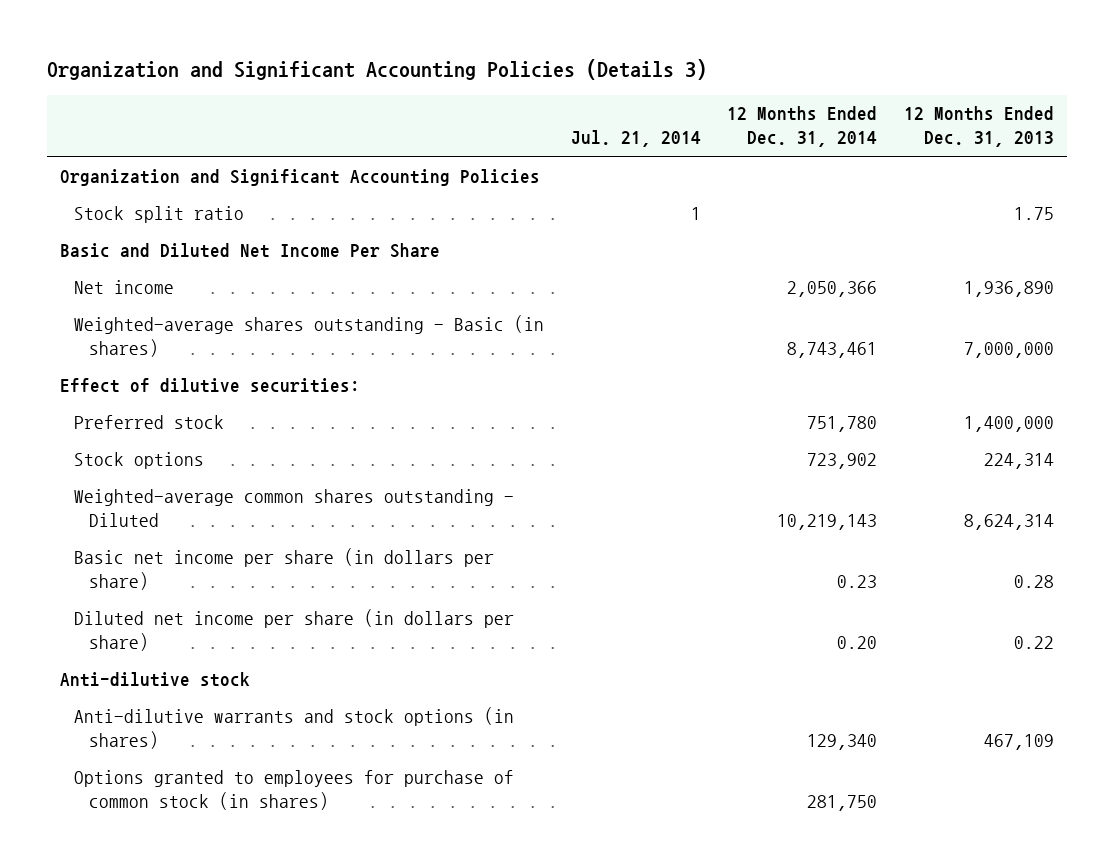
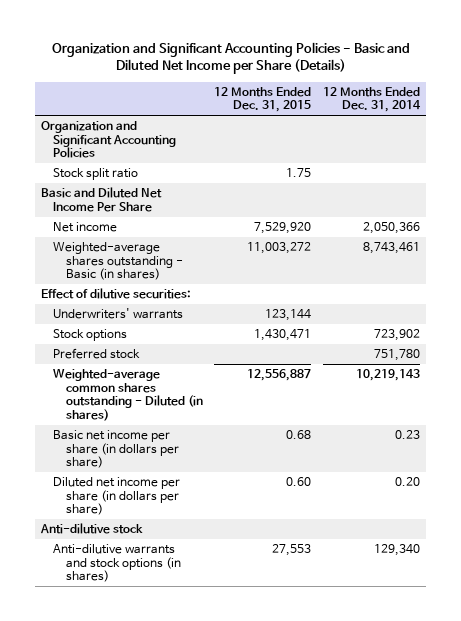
[47,59,708,81] Organization and Significant Accounting Policies (Details 3) -> [51,41,410,75] Organization and Significant Accounting Policies - Basic and Diluted Net Income per Share (Details)
[570,130,701,148] Jul. 21, 2014 -> none
[903,106,1054,148] 12 Months Ended Dec. 31, 2013 -> none
none -> [214,86,312,113] 12 Months Ended Dec. 31, 2015
none -> [53,308,184,320] Underwriters' warrants
[74,414,225,429] Preferred stock -> [53,348,141,360] Preferred stock
[74,488,515,527] Weighted-average common shares outstanding - Diluted -> [53,369,203,421] Weighted-average common shares outstanding - Diluted (in shares)
[74,769,515,810] Options granted to employees for purchase of common stock (in shares) -> none

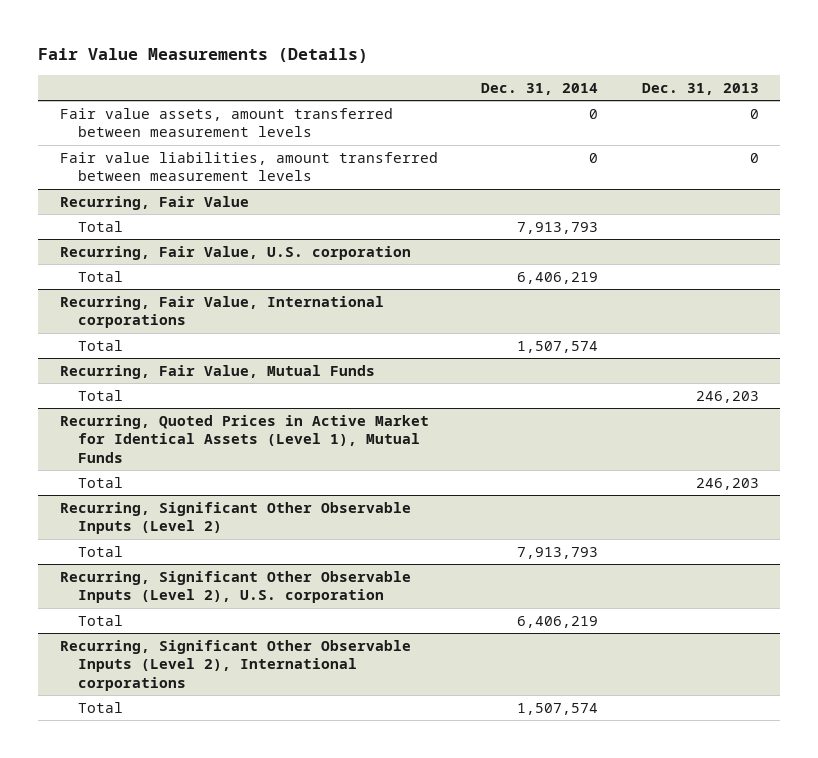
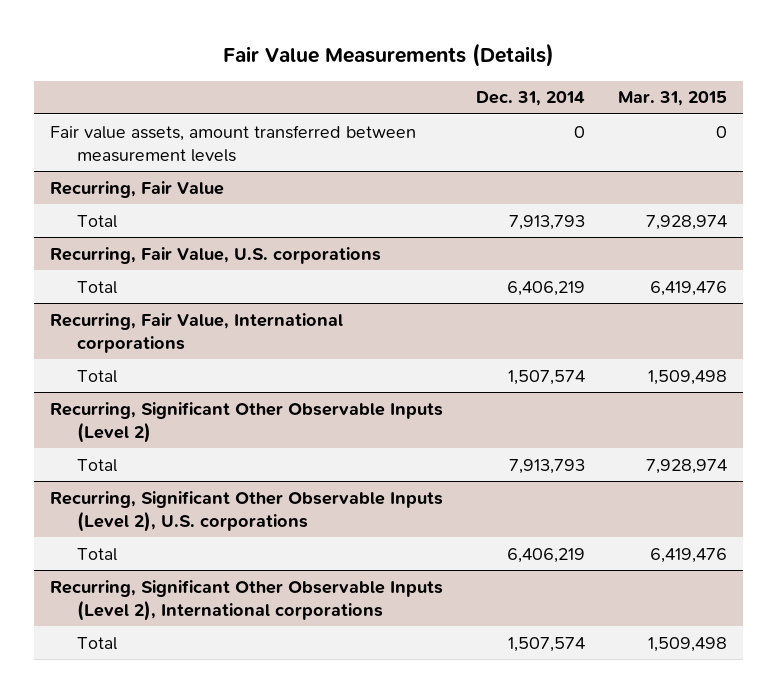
[641,82,759,95] Dec. 31, 2013 -> none
none -> [617,91,727,107] Mar. 31, 2015
[59,151,438,182] Fair value liabilities, amount transferred between measurement levels -> none
[59,245,411,260] Recurring, Fair Value, U.S. corporation -> [50,246,382,264] Recurring, Fair Value, U.S. corporations
[59,364,375,379] Recurring, Fair Value, Mutual Funds -> none
[77,389,123,401] Total -> none
[59,414,429,463] Recurring, Quoted Prices in Active Market for Identical Assets (Level 1), Mutual Funds -> none
[77,476,123,488] Total -> none
[59,570,411,604] Recurring, Significant Other Observable Inputs (Level 2), U.S. corporation -> [50,490,444,533] Recurring, Significant Other Observable Inputs (Level 2), U.S. corporations

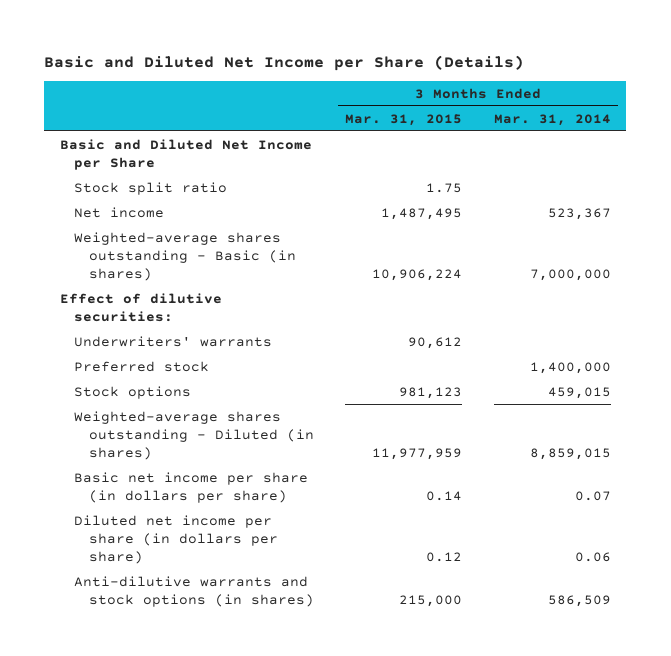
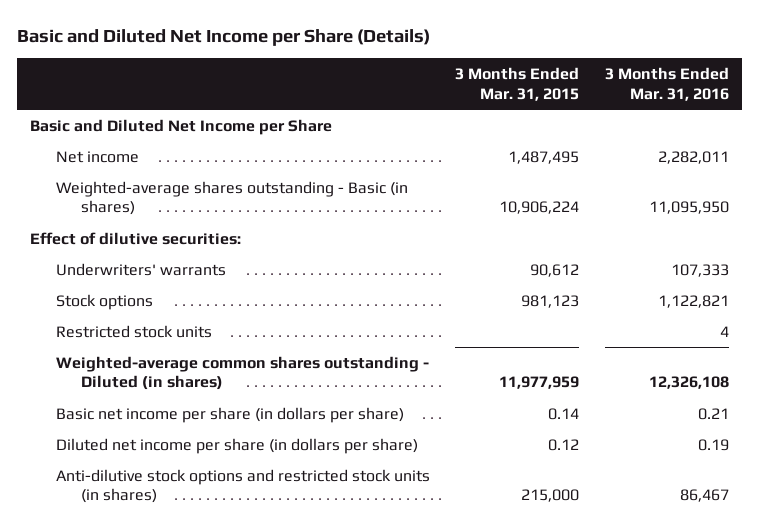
[493,113,611,126] Mar. 31, 2014 -> none
none -> [604,67,729,101] 3 Months Ended Mar. 31, 2016
[74,181,228,195] Stock split ratio -> none
[74,360,210,372] Preferred stock -> none
none -> [55,324,212,338] Restricted stock units
[74,410,315,460] Weighted-average shares outstanding - Diluted (in shares) -> [55,355,429,391] Weighted-average common shares outstanding - Diluted (in shares)
[74,575,315,607] Anti-dilutive warrants and stock options (in shares) -> [55,468,430,504] Anti-dilutive stock options and restricted stock units (in shares)

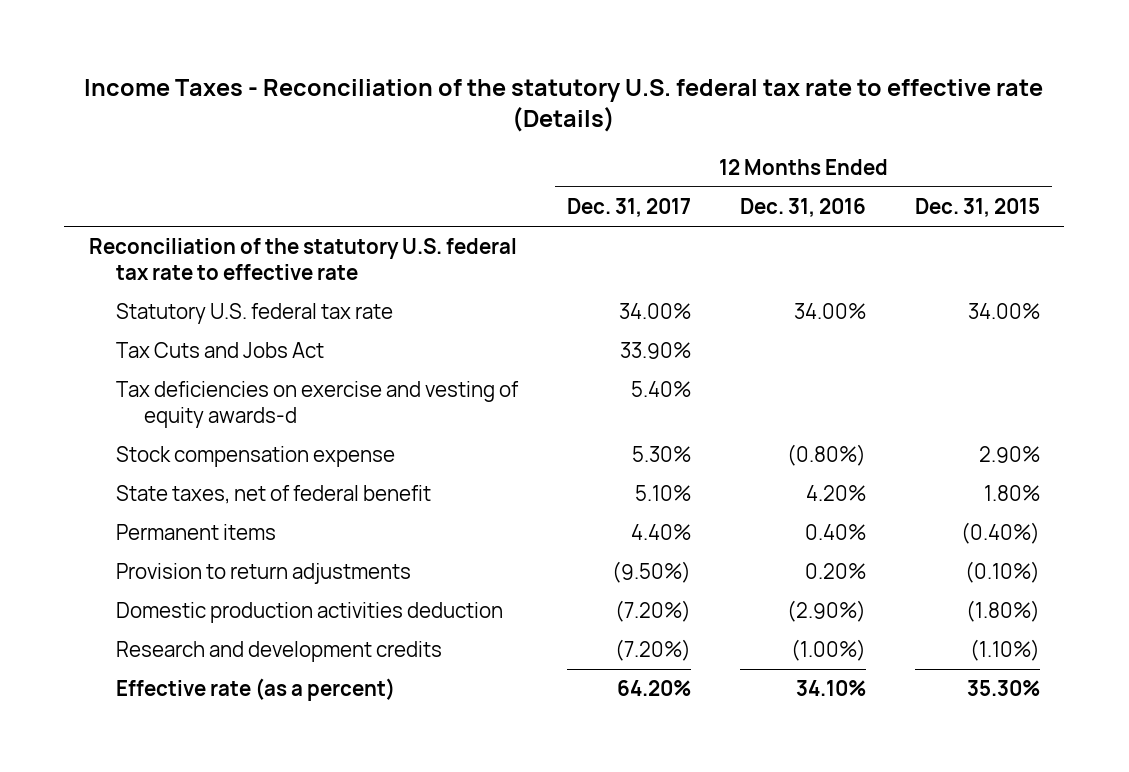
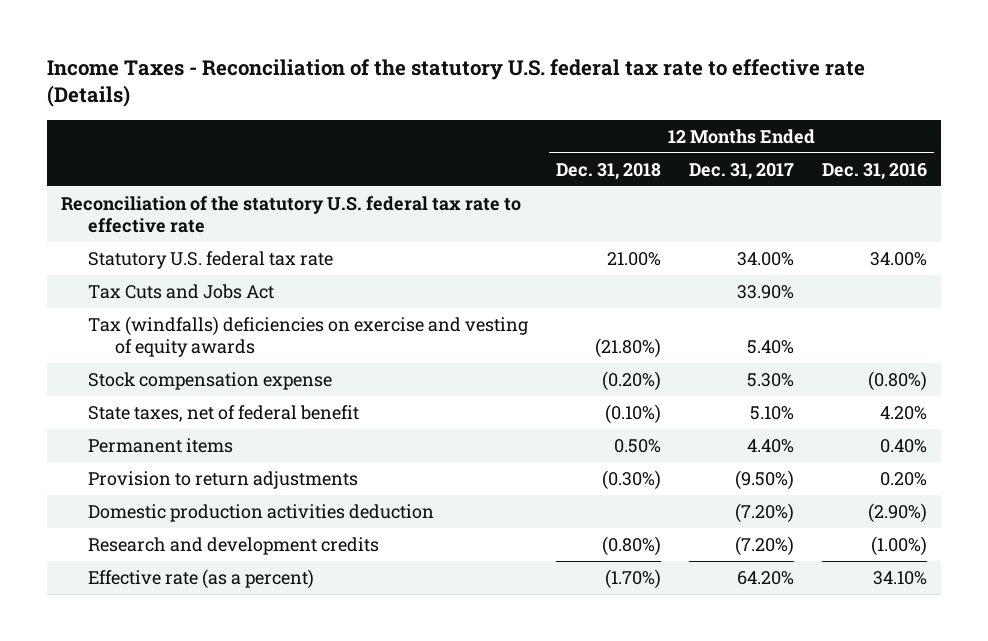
[914,197,1040,217] Dec. 31, 2015 -> none
none -> [556,162,662,180] Dec. 31, 2018
[116,380,520,428] Tax deficiencies on exercise and vesting of equity awards-d -> [87,315,528,357] Tax (windfalls) deficiencies on exercise and vesting of equity awards

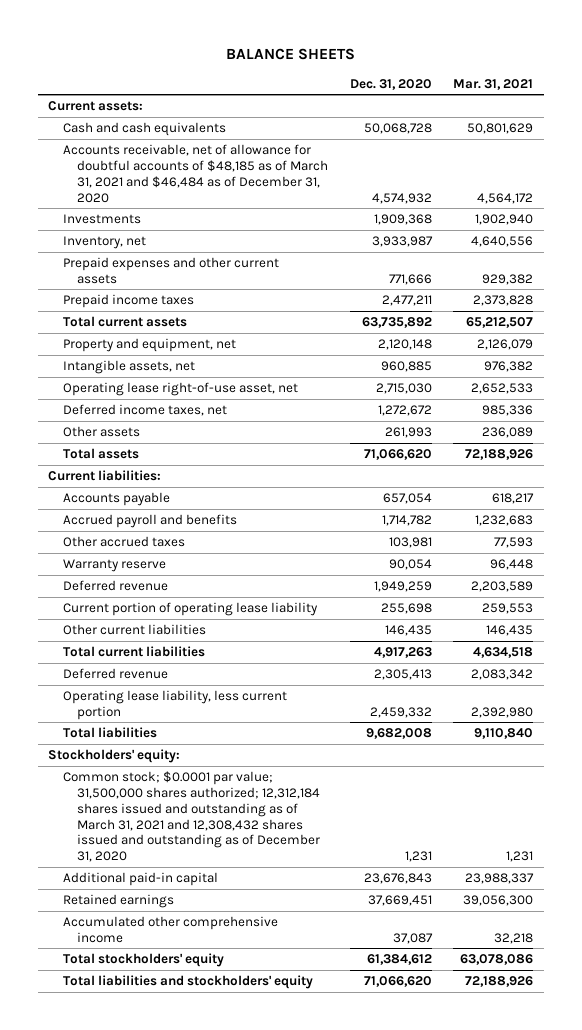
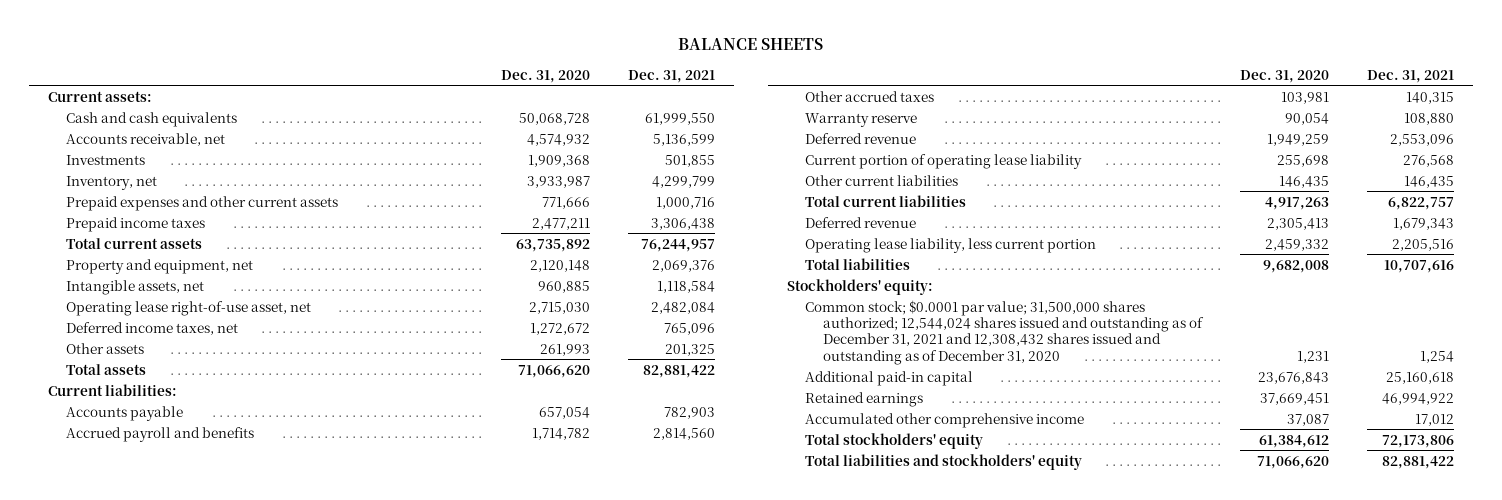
[453,78,534,90] Mar. 31, 2021 -> none
none -> [627,69,715,83] Dec. 31, 2021
[62,144,329,203] Accounts receivable, net of allowance for doubtful accounts of $48,185 as of March 31, 2021 and $46,484 as of December 31, 2020 -> [66,132,226,146] Accounts receivable, net
[62,771,321,863] Common stock; $0.0001 par value; 31,500,000 shares authorized; 12,312,184 shares issued and outstanding as of March 31, 2021 and 12,308,432 shares issued and outstanding as of December 31, 2020 -> [804,299,1204,365] Common stock; $0.0001 par value; 31,500,000 shares authorized; 12,544,024 shares issued and outstanding as of December 31, 2021 and 12,308,432 shares issued and outstanding as of December 31, 2020

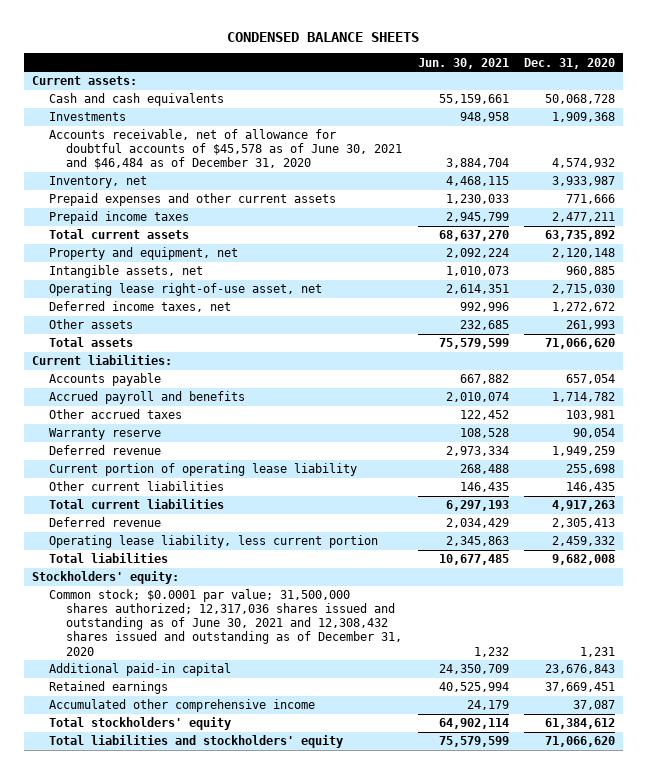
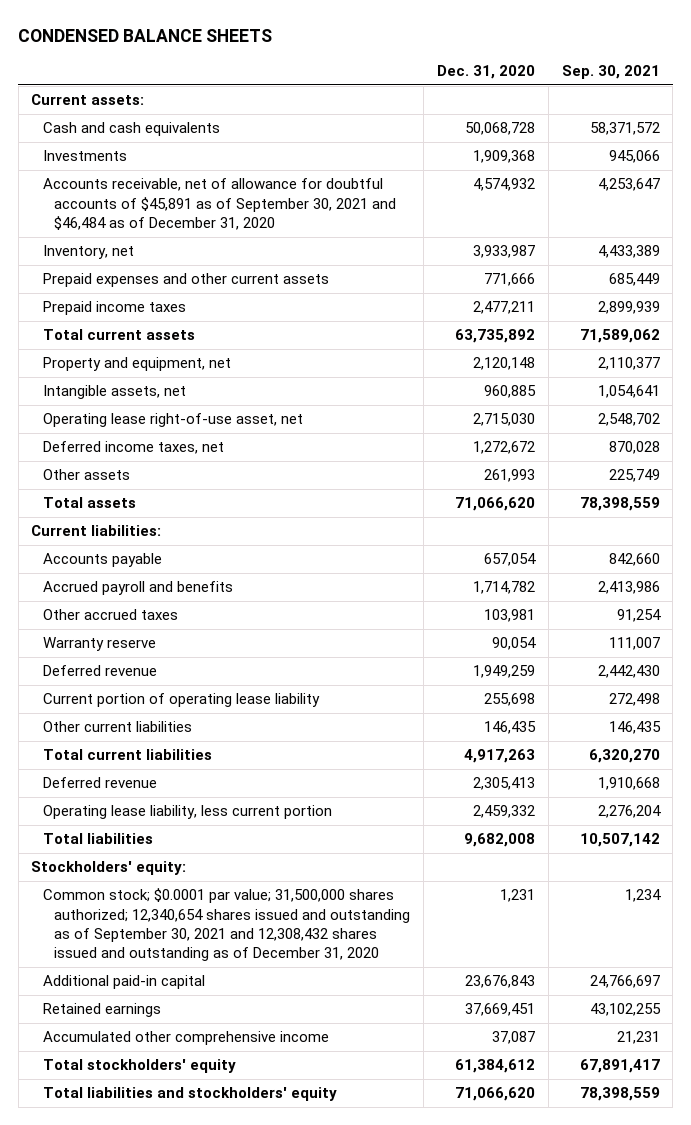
[417,57,509,69] Jun. 30, 2021 -> none
none -> [561,65,660,80] Sep. 30, 2021
[48,129,403,170] Accounts receivable, net of allowance for doubtful accounts of $45,578 as of June 30, 2021 and $46,484 as of December 31, 2020 -> [42,178,397,231] Accounts receivable, net of allowance for doubtful accounts of $45,891 as of September 30, 2021 and $46,484 as of December 31, 2020
[48,589,403,656] Common stock; $0.0001 par value; 31,500,000 shares authorized; 12,317,036 shares issued and outstanding as of June 30, 2021 and 12,308,432 shares issued and outstanding as of December 31, 2020 -> [42,888,411,962] Common stock; $0.0001 par value; 31,500,000 shares authorized; 12,340,654 shares issued and outstanding as of September 30, 2021 and 12,308,432 shares issued and outstanding as of December 31, 2020

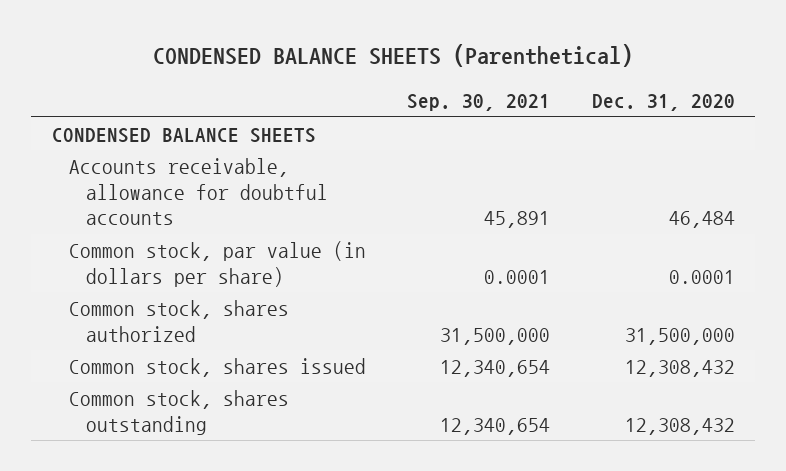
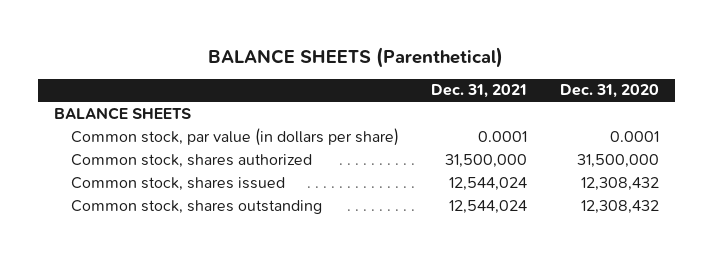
[153,44,634,68] CONDENSED BALANCE SHEETS (Parenthetical) -> [208,46,504,68] BALANCE SHEETS (Parenthetical)
[407,94,551,112] Sep. 30, 2021 -> none
none -> [431,84,528,99] Dec. 31, 2021
[69,157,329,226] Accounts receivable, allowance for doubtful accounts -> none
[51,127,316,143] CONDENSED BALANCE SHEETS -> [53,106,191,120] BALANCE SHEETS

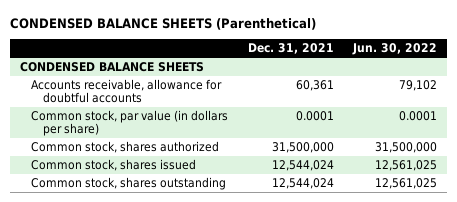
[208,46,504,68] BALANCE SHEETS (Parenthetical) -> [10,17,317,30] CONDENSED BALANCE SHEETS (Parenthetical)
[559,84,659,99] Dec. 31, 2020 -> none
none -> [351,43,437,56] Jun. 30, 2022
[53,106,191,120] BALANCE SHEETS -> [20,62,205,73] CONDENSED BALANCE SHEETS
none -> [31,79,223,104] Accounts receivable, allowance for doubtful accounts

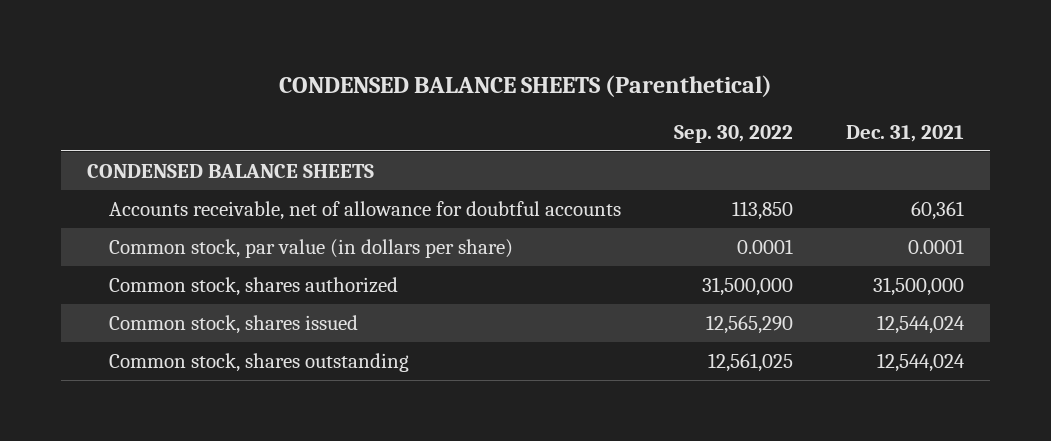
[351,43,437,56] Jun. 30, 2022 -> none
none -> [674,125,794,144] Sep. 30, 2022
[31,79,223,104] Accounts receivable, allowance for doubtful accounts -> [109,200,622,220] Accounts receivable, net of allowance for doubtful accounts

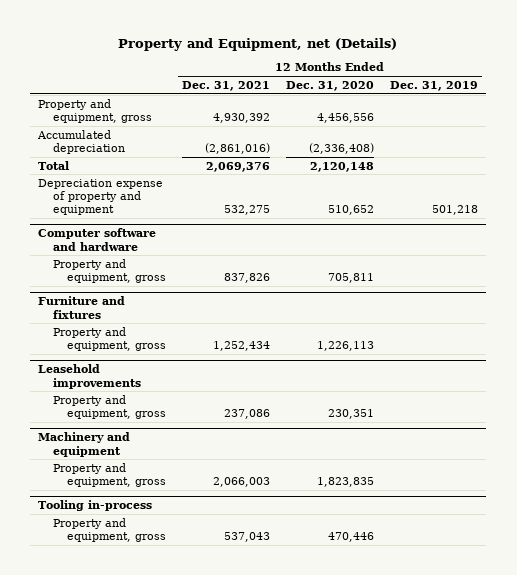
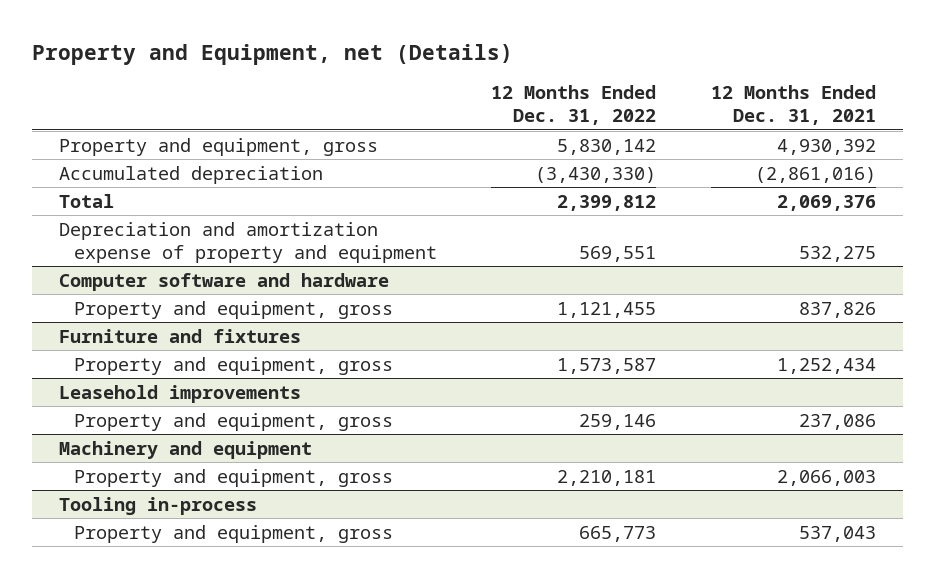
[286,80,375,91] Dec. 31, 2020 -> none
[390,80,479,91] Dec. 31, 2019 -> none
none -> [491,85,657,126] 12 Months Ended Dec. 31, 2022
[38,178,164,216] Depreciation expense of property and equipment -> [58,221,438,263] Depreciation and amortization expense of property and equipment

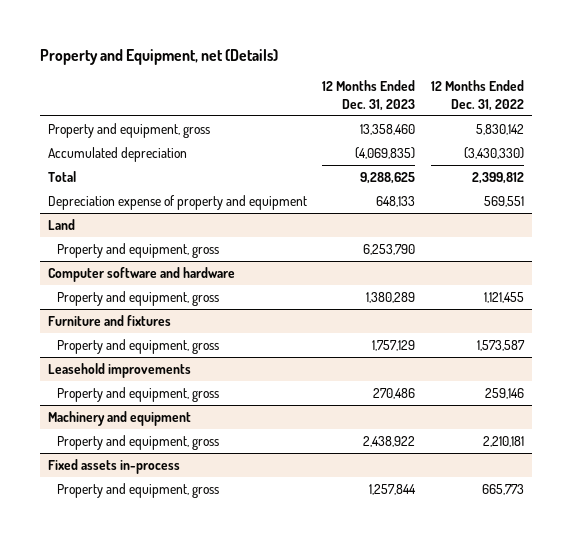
[710,85,876,126] 12 Months Ended Dec. 31, 2021 -> none
none -> [322,80,416,111] 12 Months Ended Dec. 31, 2023
[58,221,438,263] Depreciation and amortization expense of property and equipment -> [47,195,307,211] Depreciation expense of property and equipment
none -> [47,219,75,231] Land
none -> [57,243,220,259] Property and equipment, gross
[58,496,257,515] Tooling in-process -> none
none -> [47,459,180,475] Fixed assets in-process

